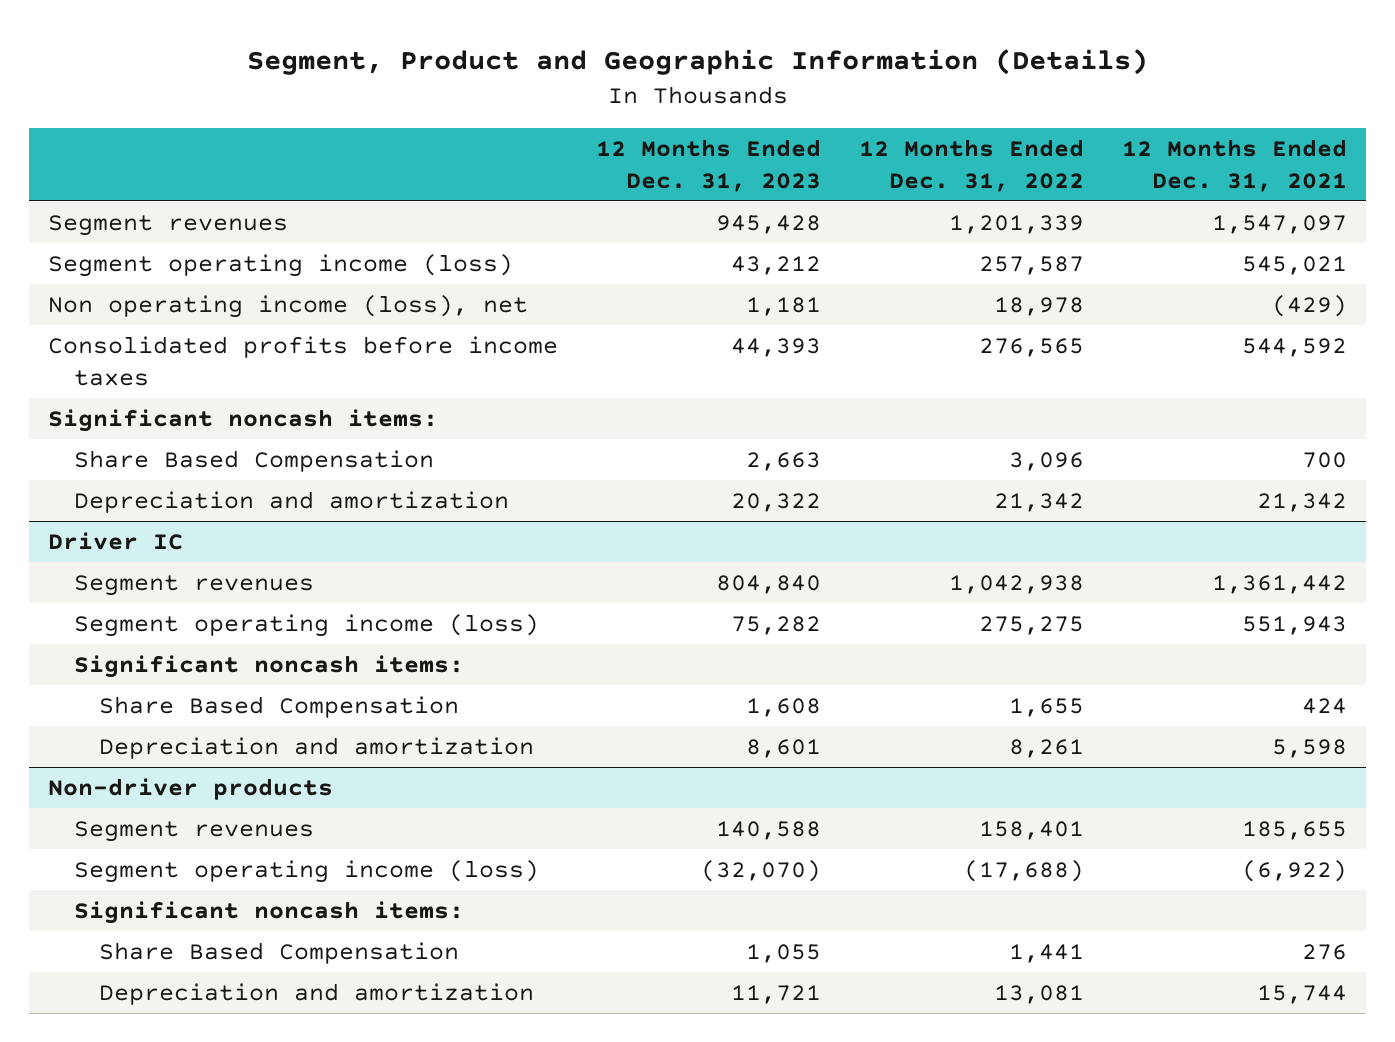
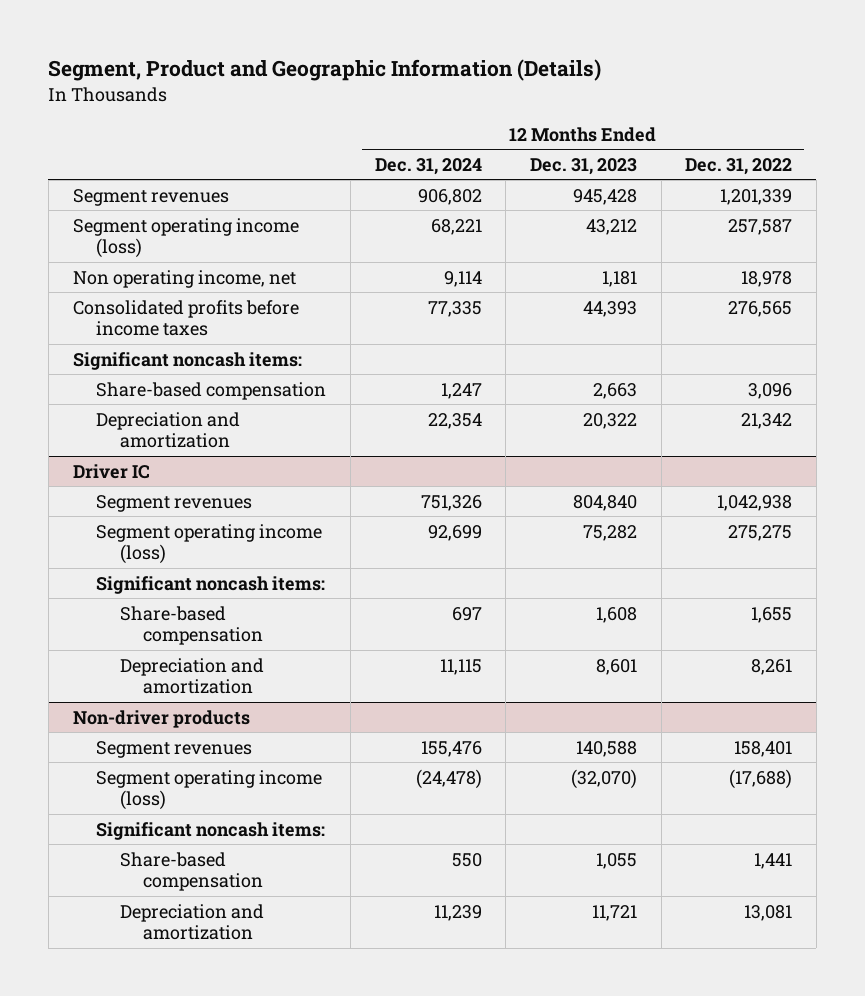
[1121,138,1347,192] 12 Months Ended Dec. 31, 2021 -> none
none -> [374,157,482,175] Dec. 31, 2024
[48,294,529,318] Non operating income (loss), net -> [72,269,296,288] Non operating income, net
[73,449,434,472] Share Based Compensation -> [96,381,327,400] Share-based compensation
[98,695,459,718] Share Based Compensation -> [119,605,264,646] Share-based compensation
[98,941,459,964] Share Based Compensation -> [119,851,264,892] Share-based compensation

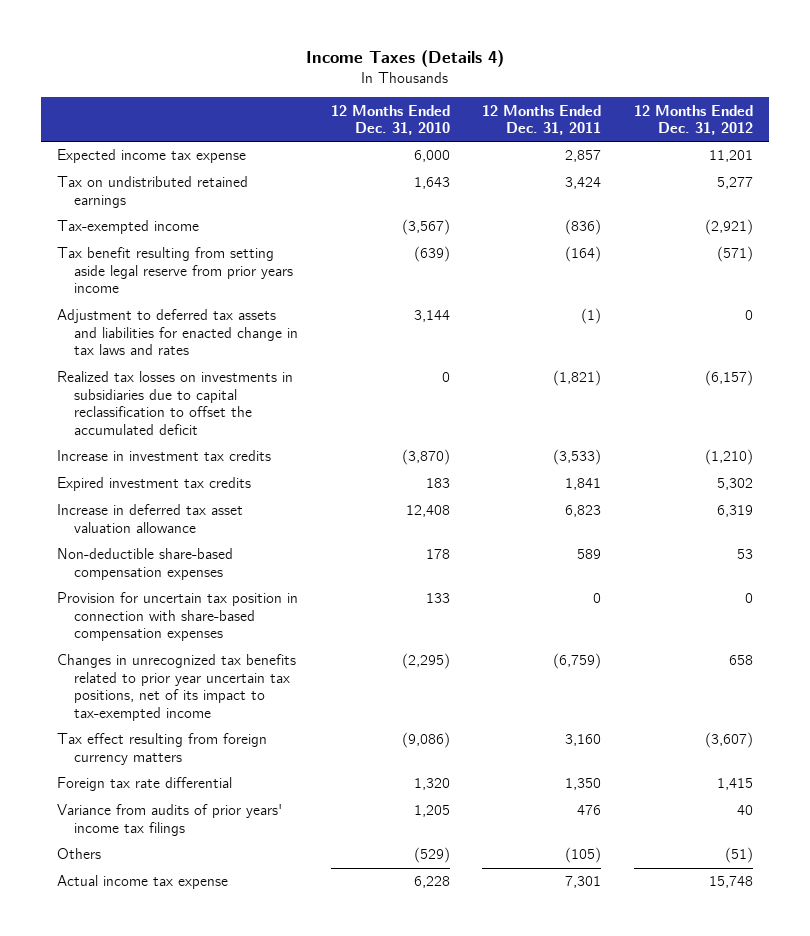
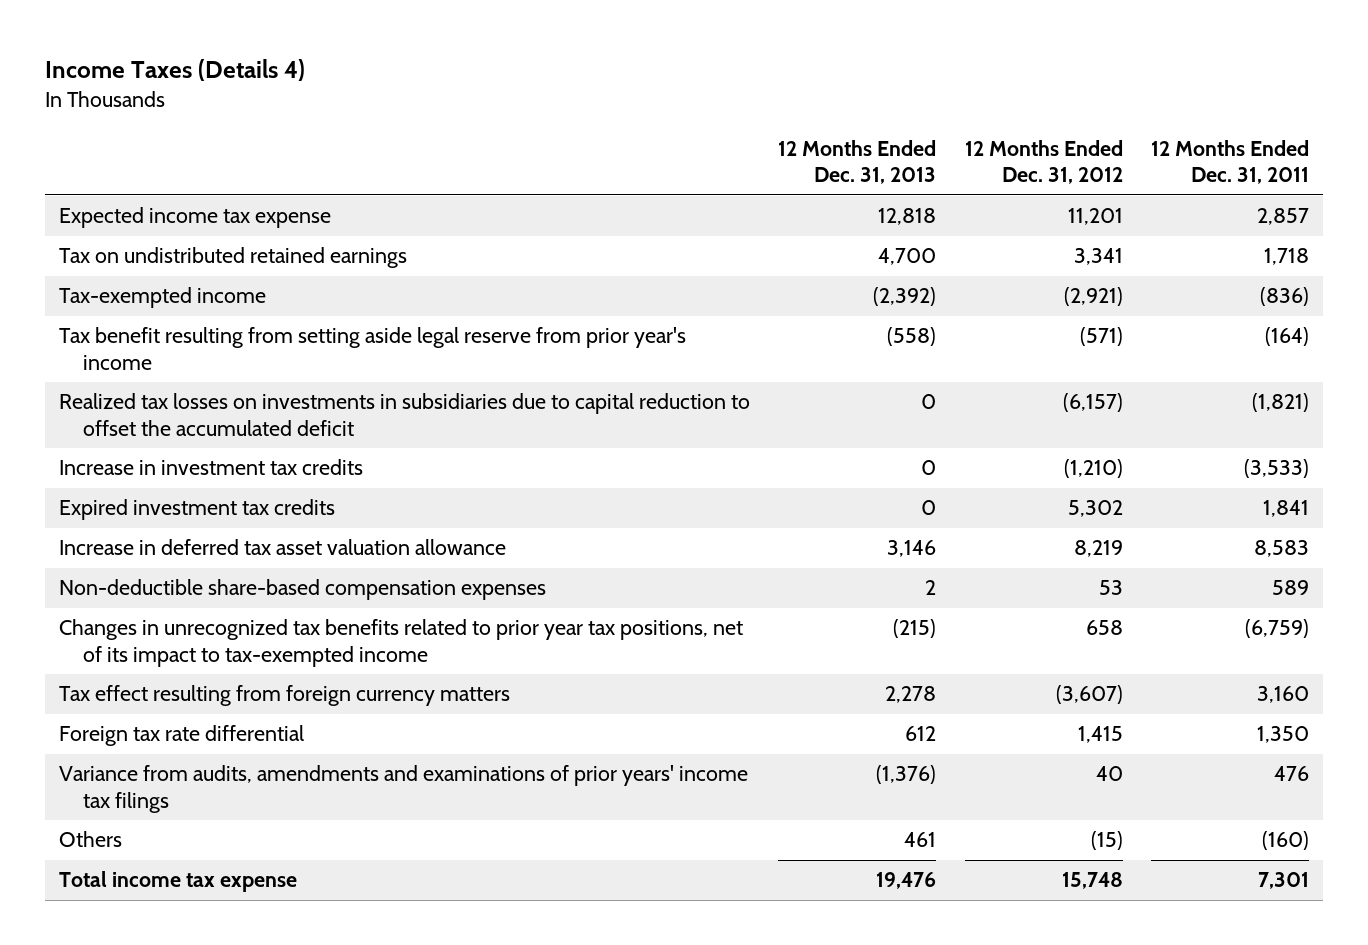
[330,104,450,136] 12 Months Ended Dec. 31, 2010 -> none
none -> [778,139,937,185] 12 Months Ended Dec. 31, 2013
[565,177,602,190] 3,424 -> [1264,248,1310,266] 1,718
[716,177,753,190] 5,277 -> [1073,248,1123,266] 3,341
[56,309,299,356] Adjustment to deferred tax assets and liabilities for enacted change in tax laws and rates -> none
[56,247,294,294] Tax benefit resulting from setting aside legal reserve from prior years income -> [59,327,687,371] Tax benefit resulting from setting aside legal reserve from prior year's income
[56,371,293,436] Realized tax losses on investments in subsidiaries due to capital reclassification to offset the accumulated deficit -> [59,393,751,437] Realized tax losses on investments in subsidiaries due to capital reduction to offset the accumulated deficit
[565,505,602,518] 6,823 -> [1254,540,1310,558] 8,583
[716,505,753,518] 6,319 -> [1073,540,1123,558] 8,219
[56,592,298,642] Provision for uncertain tax position in connection with share-based compensation expenses -> none
[56,654,296,722] Changes in unrecognized tax benefits related to prior year uncertain tax positions, net of its impact to tax-exempted income -> [59,619,744,668] Changes in unrecognized tax benefits related to prior year tax positions, net of its impact to tax-exempted income
[56,804,282,836] Variance from audits of prior years' income tax filings -> [59,765,749,814] Variance from audits, amendments and examinations of prior years' income tax filings
[565,847,602,864] (105) -> [1262,831,1310,851] (160)
[724,847,753,864] (51) -> [1090,831,1123,851] (15)
[56,875,228,890] Actual income tax expense -> [59,871,298,893] Total income tax expense

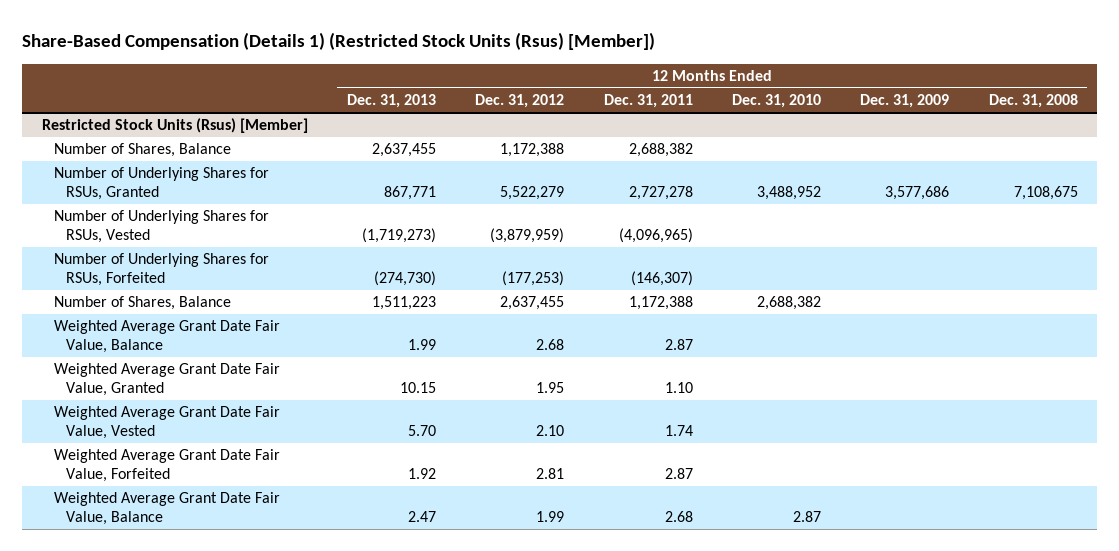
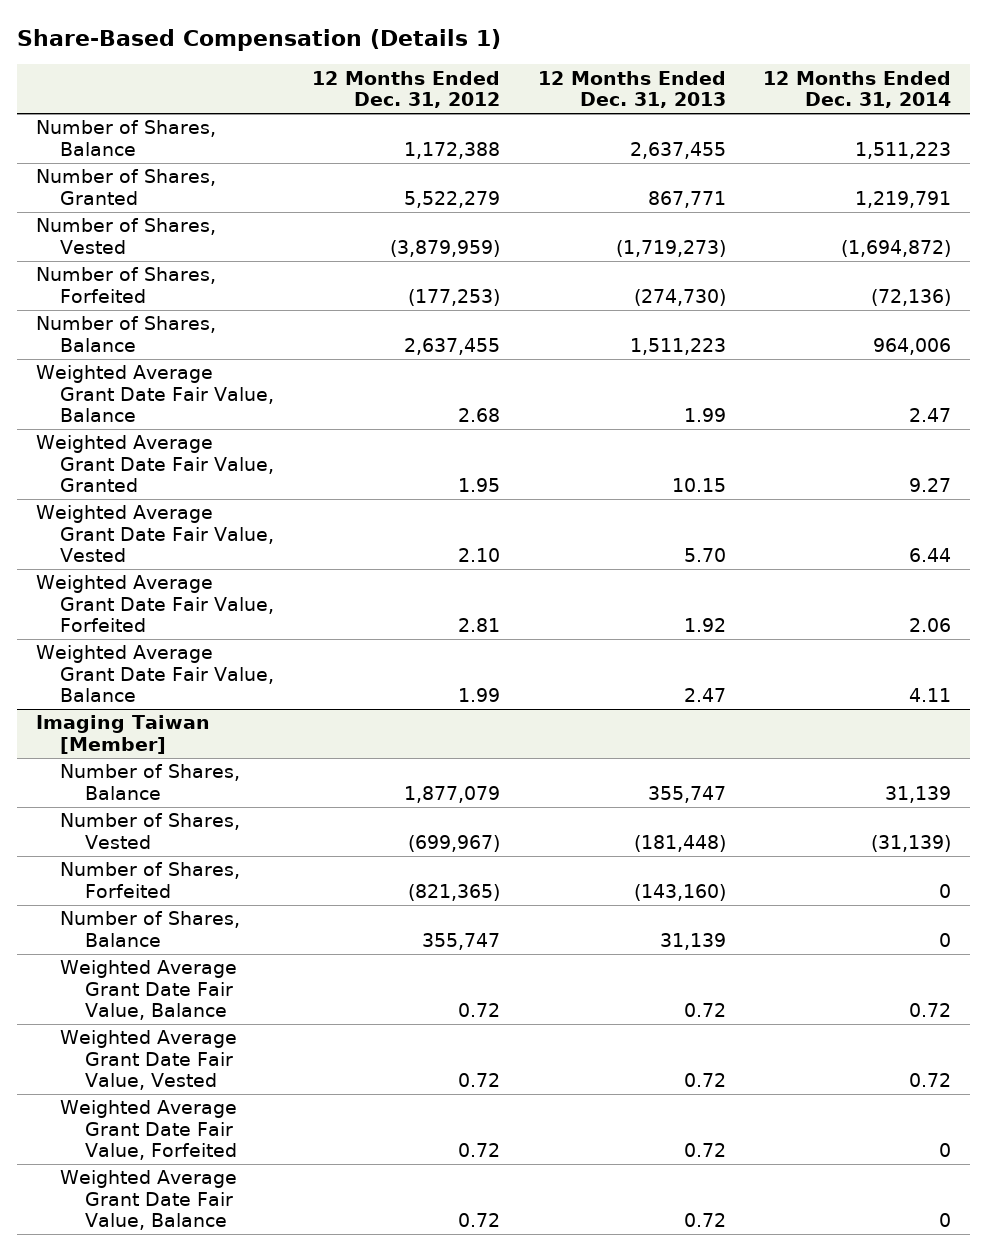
[22,32,656,51] Share-Based Compensation (Details 1) (Restricted Stock Units (Rsus) [Member]) -> [16,28,501,51] Share-Based Compensation (Details 1)
[603,94,693,109] Dec. 31, 2011 -> none
[731,94,821,109] Dec. 31, 2010 -> none
[860,94,950,109] Dec. 31, 2009 -> none
[988,94,1078,109] Dec. 31, 2008 -> none
none -> [763,70,952,109] 12 Months Ended Dec. 31, 2014
[41,118,308,134] Restricted Stock Units (Rsus) [Member] -> none
[53,167,269,201] Number of Underlying Shares for RSUs, Granted -> [35,169,216,205] Number of Shares, Granted
[53,210,269,244] Number of Underlying Shares for RSUs, Vested -> [35,218,216,254] Number of Shares, Vested
[53,253,269,287] Number of Underlying Shares for RSUs, Forfeited -> [35,267,216,303] Number of Shares, Forfeited
none -> [35,715,210,754] Imaging Taiwan [Member]
none -> [60,764,241,800] Number of Shares, Balance
none -> [60,813,241,849] Number of Shares, Vested
none -> [60,862,241,898] Number of Shares, Forfeited
none -> [60,911,241,947] Number of Shares, Balance
none -> [60,960,238,1021] Weighted Average Grant Date Fair Value, Balance
none -> [60,1030,238,1091] Weighted Average Grant Date Fair Value, Vested
none -> [60,1100,238,1161] Weighted Average Grant Date Fair Value, Forfeited
none -> [60,1170,238,1231] Weighted Average Grant Date Fair Value, Balance

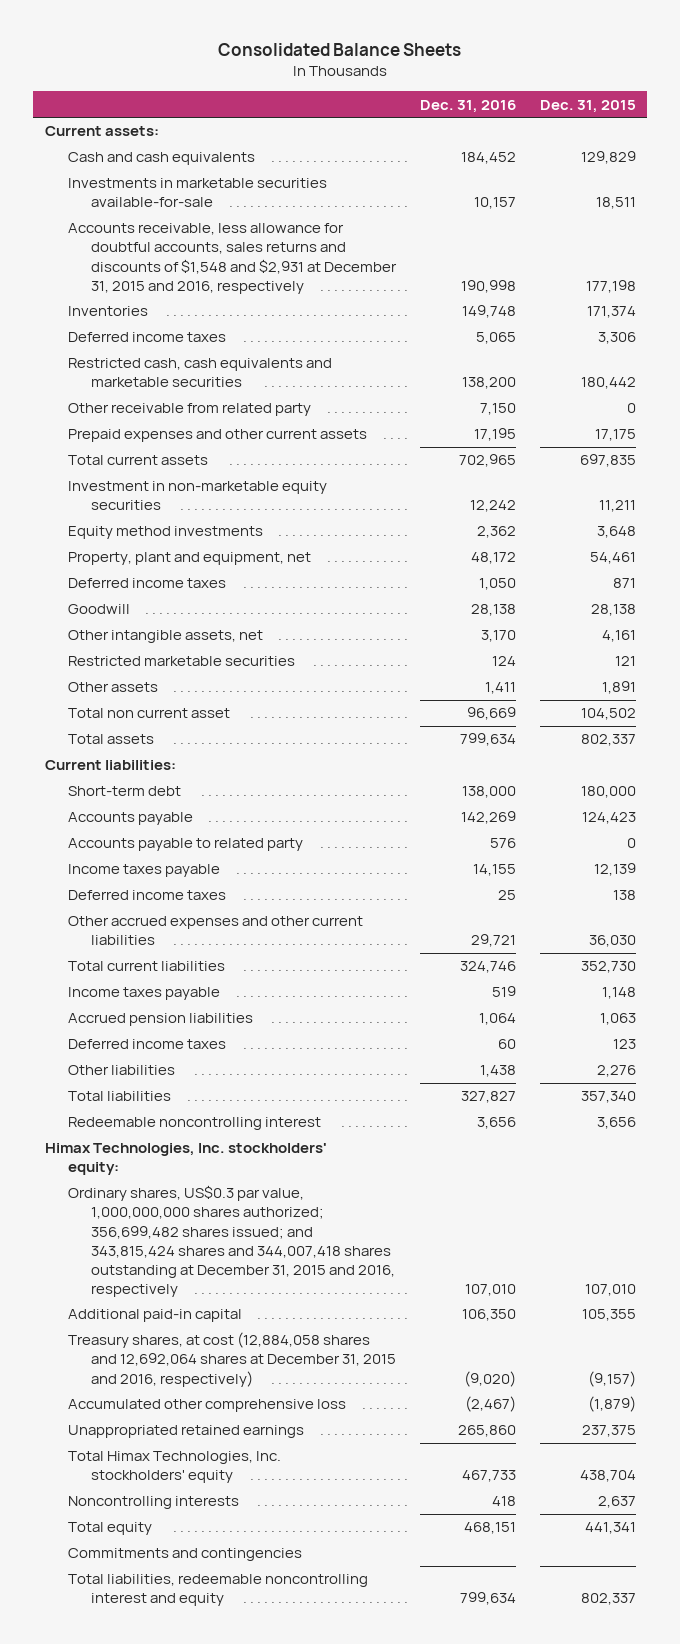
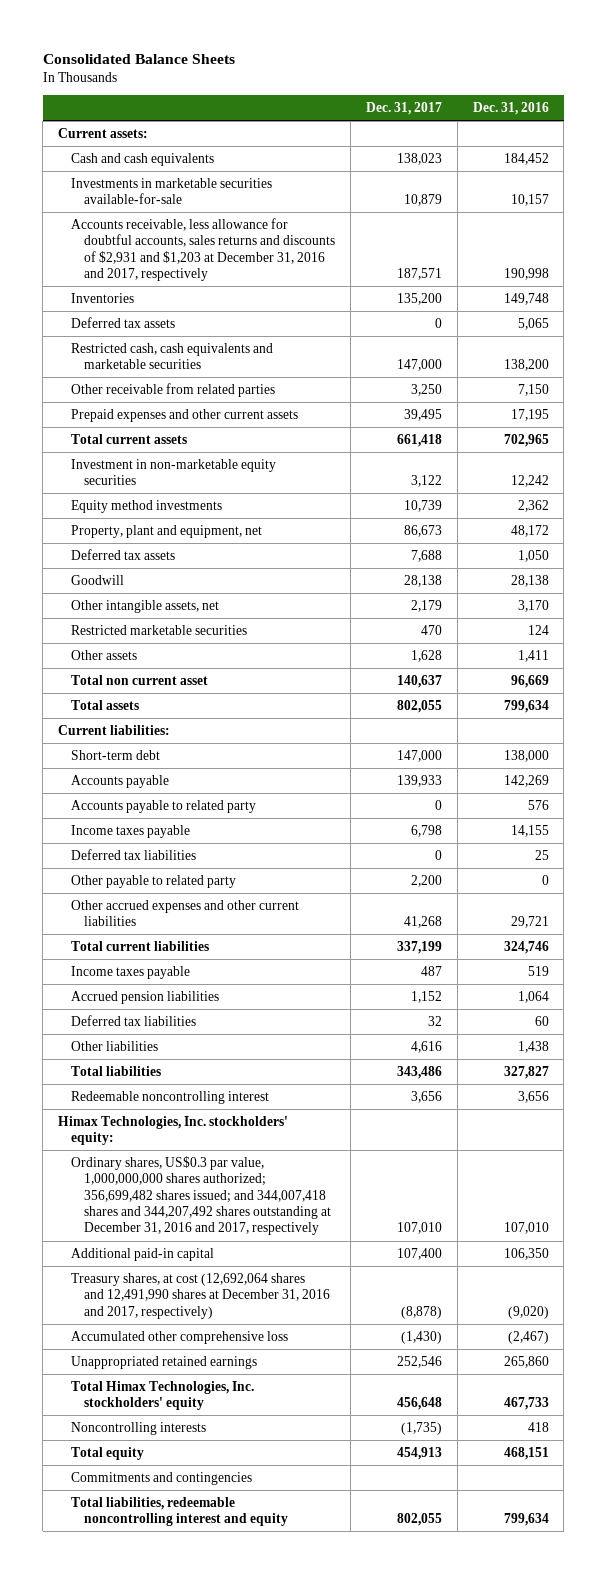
[539,99,636,113] Dec. 31, 2015 -> none
none -> [365,102,442,116] Dec. 31, 2017
[67,223,397,294] Accounts receivable, less allowance for doubtful accounts, sales returns and discounts of $1,548 and $2,931 at December 31, 2015 and 2016, respectively -> [71,217,336,282] Accounts receivable, less allowance for doubtful accounts, sales returns and discounts of $2,931 and $1,203 at December 31, 2016 and 2017, respectively
[67,332,226,343] Deferred income taxes -> [71,316,176,328] Deferred tax assets
[67,403,311,417] Other receivable from related party -> [71,382,276,397] Other receivable from related parties
[67,578,226,589] Deferred income taxes -> [71,548,176,560] Deferred tax assets
[67,890,226,901] Deferred income taxes -> [71,848,197,860] Deferred tax liabilities
none -> [71,874,237,888] Other payable to related party
[67,1039,226,1050] Deferred income taxes -> [71,1014,197,1026] Deferred tax liabilities
[67,1185,395,1297] Ordinary shares, US$0.3 par value, 1,000,000,000 shares authorized; 356,699,482 shares issued; and 343,815,424 shares and 344,007,418 shares outstanding at December 31, 2015 and 2016, respectively -> [71,1155,332,1236] Ordinary shares, US$0.3 par value, 1,000,000,000 shares authorized; 356,699,482 shares issued; and 344,007,418 shares and 344,207,492 shares outstanding at December 31, 2016 and 2017, respectively
[67,1332,396,1387] Treasury shares, at cost (12,884,058 shares and 12,692,064 shares at December 31, 2015 and 2016, respectively) -> [71,1272,331,1319] Treasury shares, at cost (12,692,064 shares and 12,491,990 shares at December 31, 2016 and 2017, respectively)

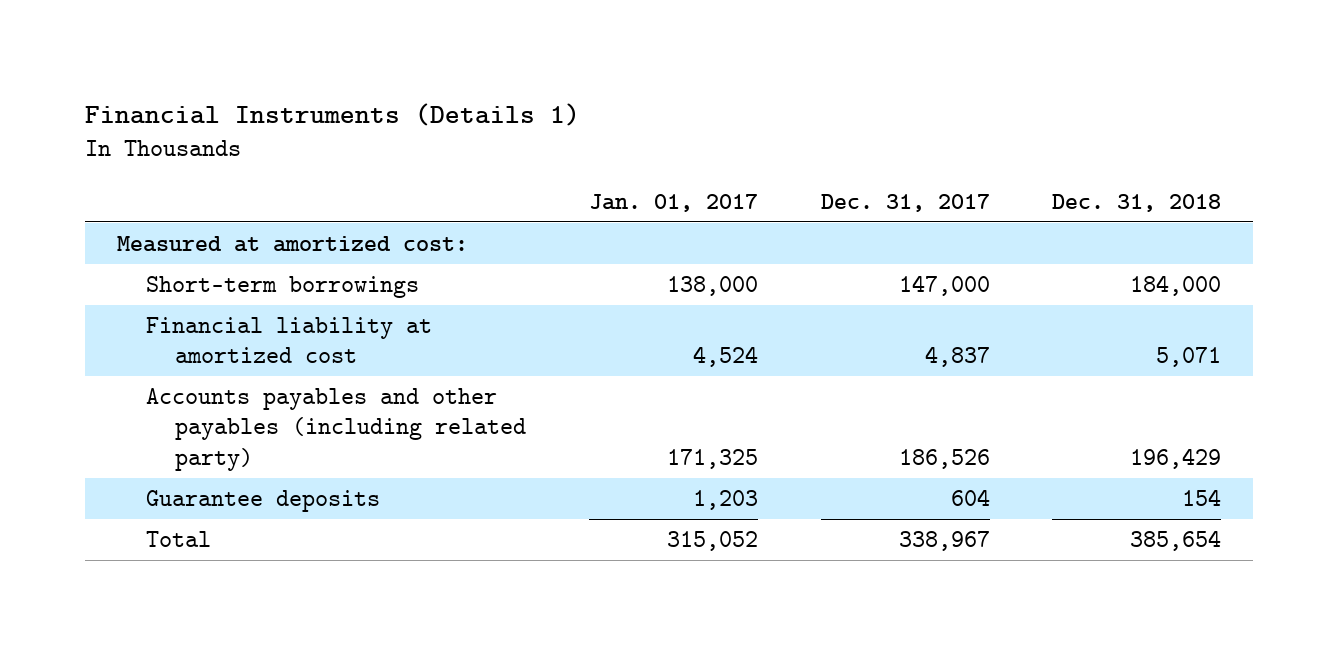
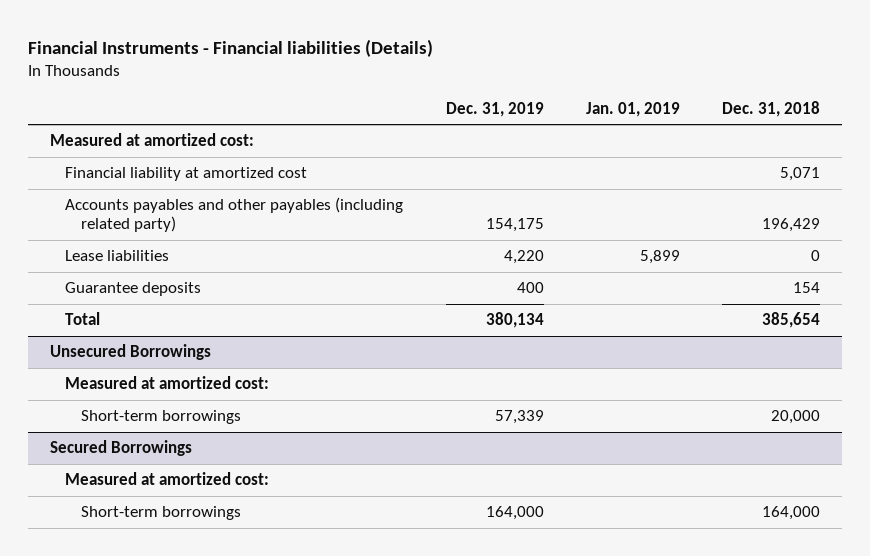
[85,103,581,127] Financial Instruments (Details 1) -> [28,38,434,57] Financial Instruments - Financial liabilities (Details)
[588,193,758,212] Jan. 01, 2017 -> none
[820,193,990,212] Dec. 31, 2017 -> none
none -> [445,101,544,117] Dec. 31, 2019
none -> [586,101,681,117] Jan. 01, 2019
[146,275,420,298] Short-term borrowings -> none
none -> [65,250,170,262] Lease liabilities
none -> [49,344,211,361] Unsecured Borrowings
none -> [65,376,270,390] Measured at amortized cost:
none -> [81,410,242,425] Short-term borrowings
none -> [49,440,192,457] Secured Borrowings
none -> [65,472,270,486] Measured at amortized cost:
none -> [81,506,242,521] Short-term borrowings

